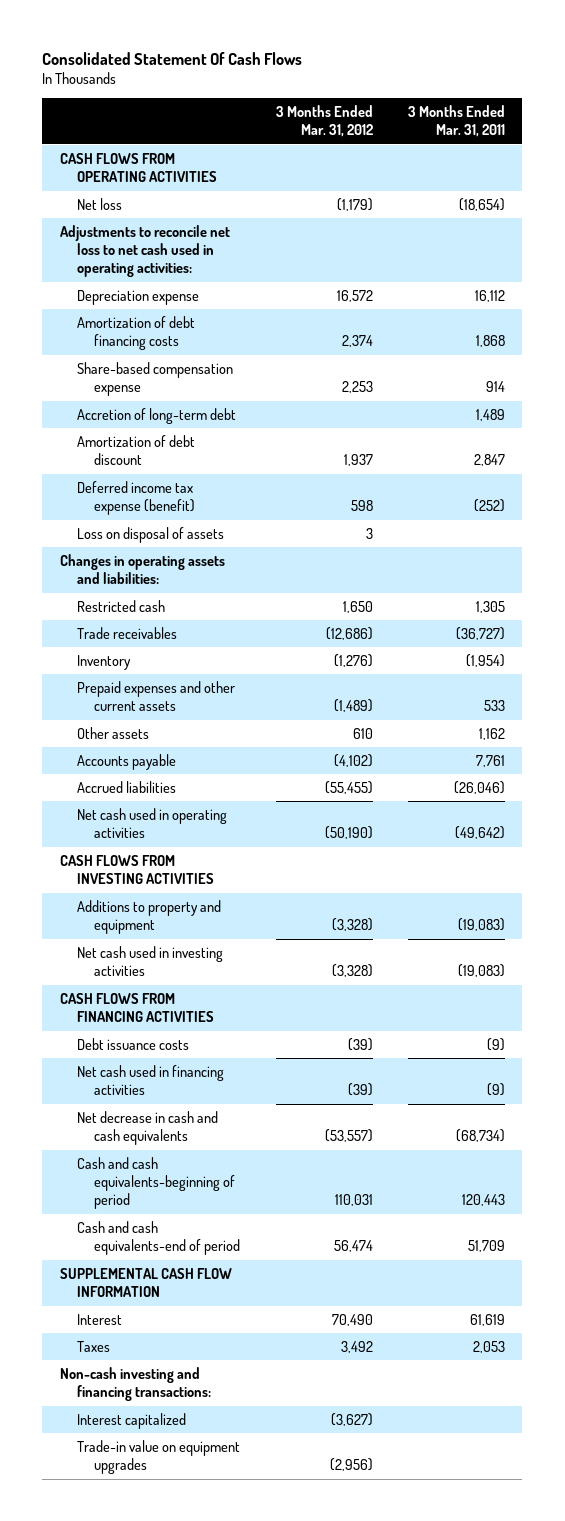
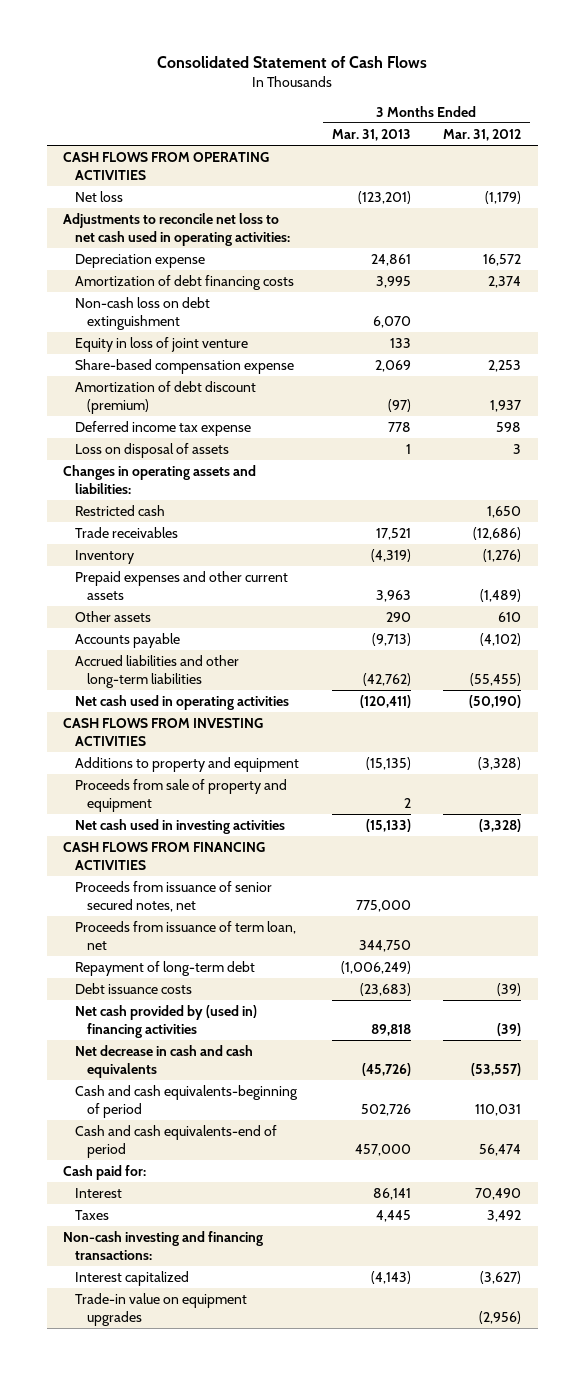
[42,51,303,65] Consolidated Statement Of Cash Flows -> [157,56,428,69] Consolidated Statement of Cash Flows
[407,104,505,138] 3 Months Ended Mar. 31, 2011 -> none
none -> [331,128,411,141] Mar. 31, 2013
none -> [74,296,210,330] Non-cash loss on debt extinguishment
none -> [74,336,248,352] Equity in loss of joint venture
[77,407,237,424] Accretion of long-term debt -> none
[77,434,196,466] Amortization of debt discount -> [74,380,256,414] Amortization of debt discount (premium)
[77,480,196,516] Deferred income tax expense (benefit) -> [74,420,251,436] Deferred income tax expense
[77,780,177,793] Accrued liabilities -> [74,654,239,688] Accrued liabilities and other long-term liabilities
none -> [74,778,287,812] Proceeds from sale of property and equipment
none -> [74,880,272,912] Proceeds from issuance of senior secured notes, net
none -> [74,920,296,950] Proceeds from issuance of term loan, net
none -> [74,960,255,976] Repayment of long-term debt
[77,1064,225,1096] Net cash used in financing activities -> [74,1004,257,1038] Net cash provided by (used in) financing activities
[59,1267,232,1298] SUPPLEMENTAL CASH FLOW INFORMATION -> none
none -> [63,1164,147,1180] Cash paid for:

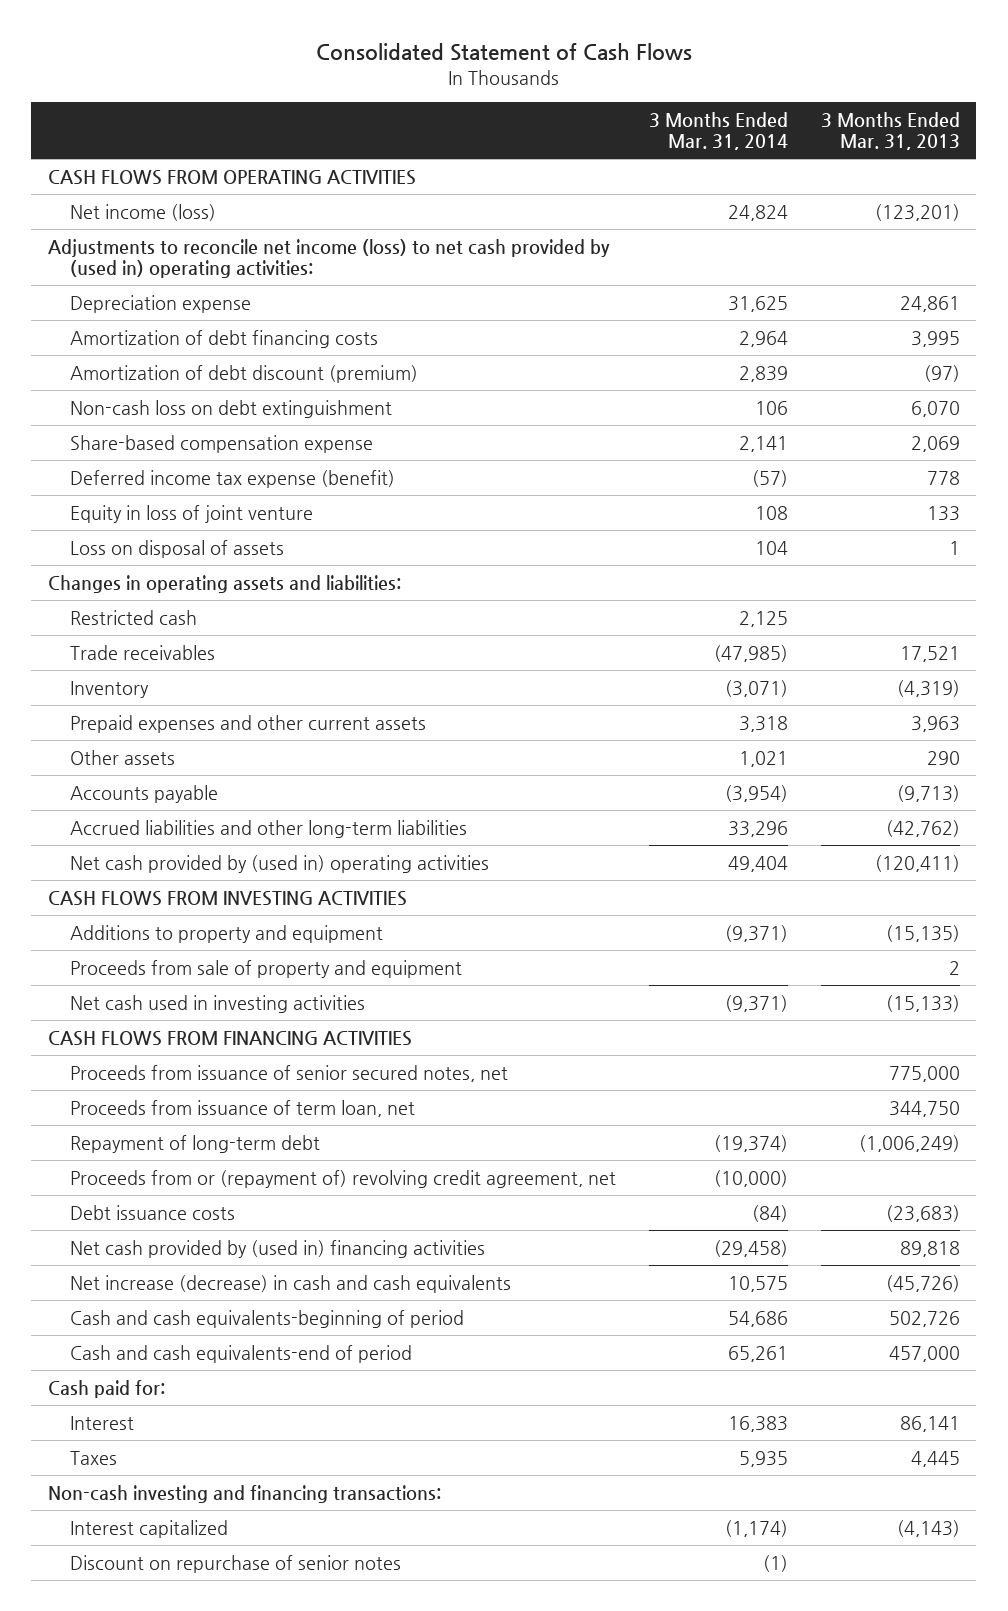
[443,128,522,141] Mar. 31, 2012 -> none
none -> [649,111,789,151] 3 Months Ended Mar. 31, 2014
[74,190,123,202] Net loss -> [70,203,217,221] Net income (loss)
[63,212,290,246] Adjustments to reconcile net loss to net cash used in operating activities: -> [47,238,610,279] Adjustments to reconcile net income (loss) to net cash provided by (used in) operating activities:
[74,380,256,414] Amortization of debt discount (premium) -> [70,364,419,383] Amortization of debt discount (premium)
[74,420,251,436] Deferred income tax expense -> [70,469,396,488] Deferred income tax expense (benefit)
[74,336,248,352] Equity in loss of joint venture -> [70,504,314,523] Equity in loss of joint venture
[74,694,289,710] Net cash used in operating activities -> [70,854,490,873] Net cash provided by (used in) operating activities
none -> [70,1169,617,1188] Proceeds from or (repayment of) revolving credit agreement, net
[74,1044,253,1078] Net decrease in cash and cash equivalents -> [70,1274,512,1293] Net increase (decrease) in cash and cash equivalents
[74,1292,247,1326] Trade-in value on equipment upgrades -> none
none -> [70,1554,402,1573] Discount on repurchase of senior notes

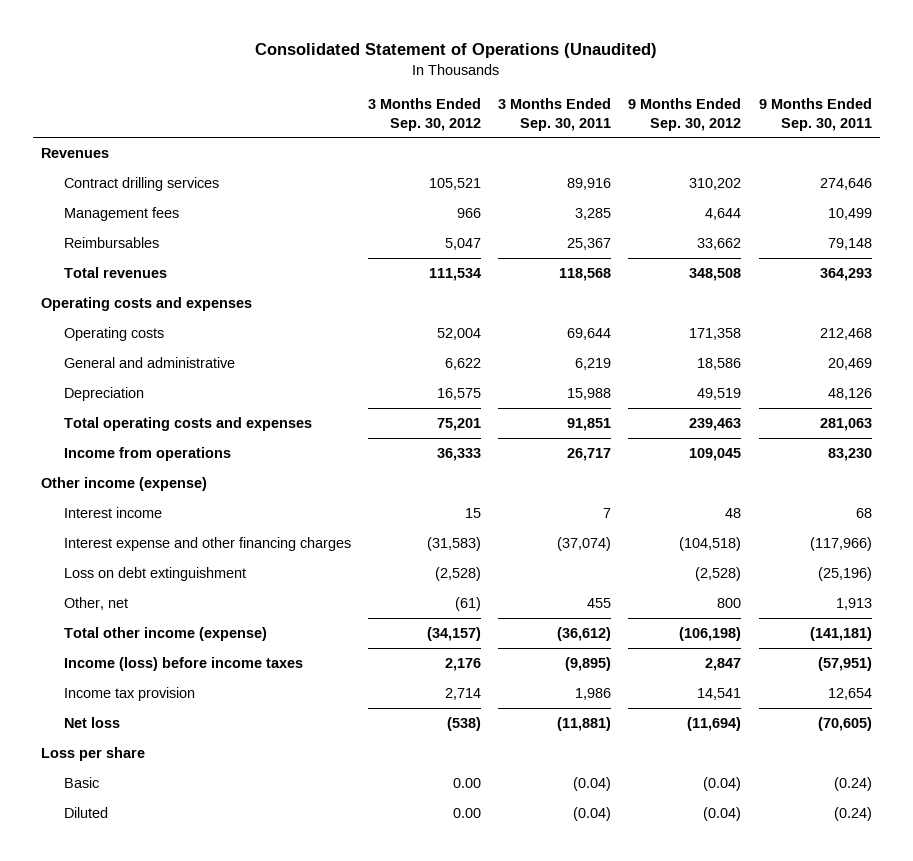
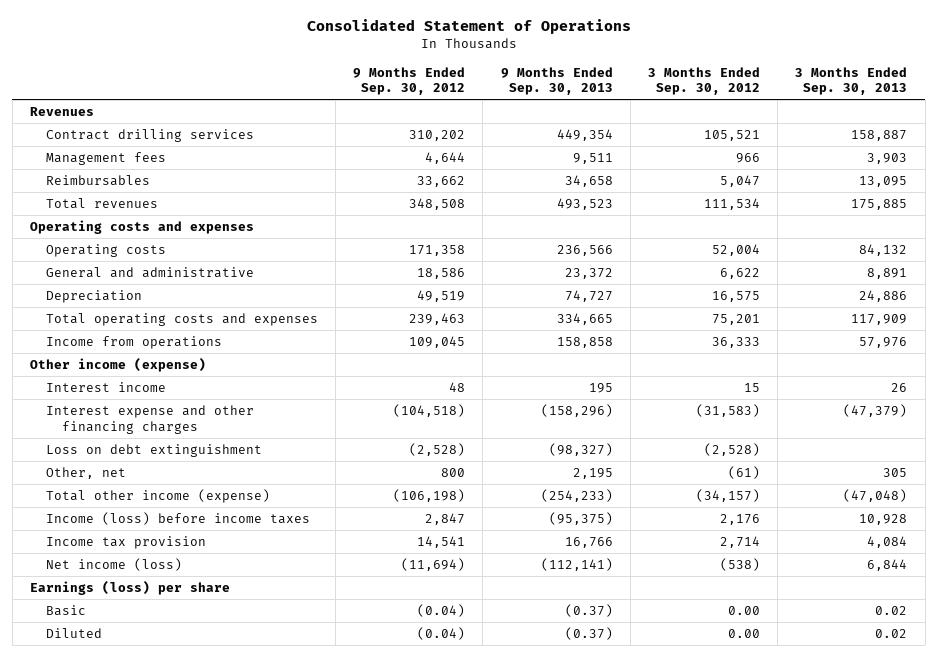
[255,43,658,59] Consolidated Statement of Operations (Unaudited) -> [306,19,631,35] Consolidated Statement of Operations
[498,98,612,131] 3 Months Ended Sep. 30, 2011 -> none
[758,98,872,131] 9 Months Ended Sep. 30, 2011 -> none
none -> [500,66,613,96] 9 Months Ended Sep. 30, 2013
none -> [795,66,908,96] 3 Months Ended Sep. 30, 2013
[64,716,121,728] Net loss -> [45,557,182,571] Net income (loss)
[41,746,146,761] Loss per share -> [29,580,230,595] Earnings (loss) per share

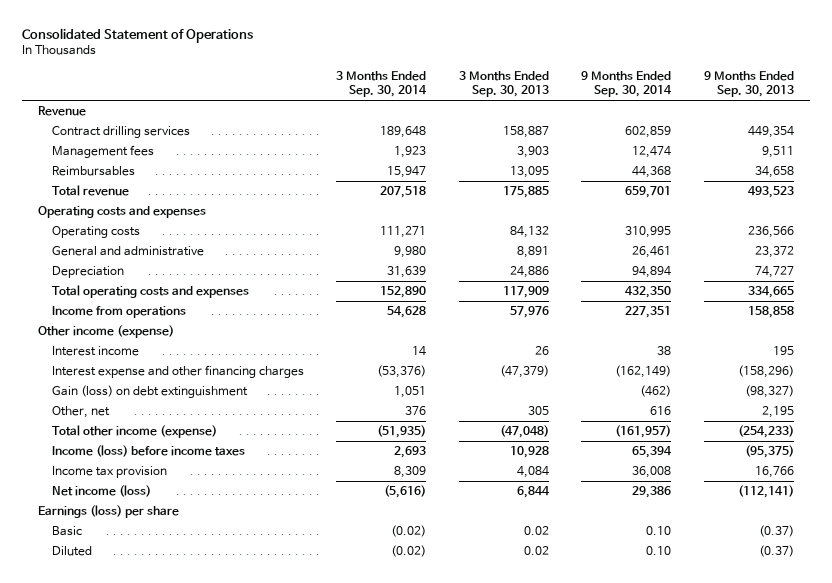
[353,66,466,96] 9 Months Ended Sep. 30, 2012 -> none
[648,66,761,96] 3 Months Ended Sep. 30, 2012 -> none
none -> [336,70,428,98] 3 Months Ended Sep. 30, 2014
none -> [581,70,673,98] 9 Months Ended Sep. 30, 2014
[29,106,94,116] Revenues -> [37,106,86,117] Revenue
[45,197,158,209] Total revenues -> [51,185,129,197] Total revenue
[45,443,262,457] Loss on debt extinguishment -> [51,385,248,399] Gain (loss) on debt extinguishment

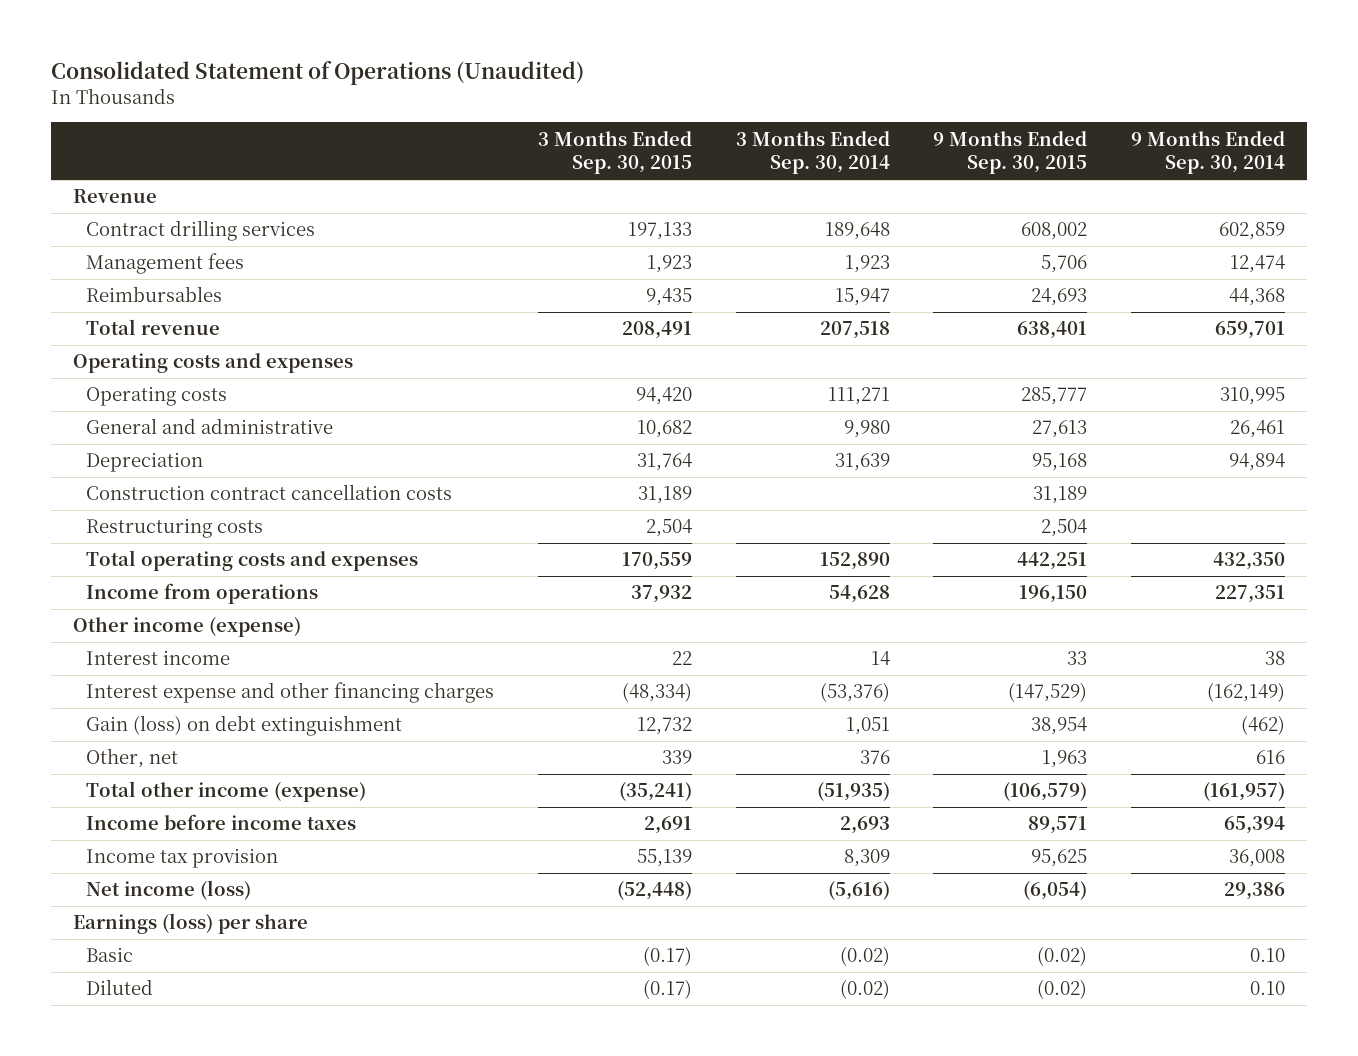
[21,28,253,44] Consolidated Statement of Operations -> [51,61,585,86] Consolidated Statement of Operations (Unaudited)
[458,70,549,98] 3 Months Ended Sep. 30, 2013 -> none
[703,70,794,98] 9 Months Ended Sep. 30, 2013 -> none
none -> [538,130,693,175] 3 Months Ended Sep. 30, 2015
none -> [933,130,1088,175] 9 Months Ended Sep. 30, 2015
none -> [86,484,453,501] Construction contract cancellation costs
none -> [86,518,264,539] Restructuring costs
[51,445,245,458] Income (loss) before income taxes -> [86,814,357,831] Income before income taxes

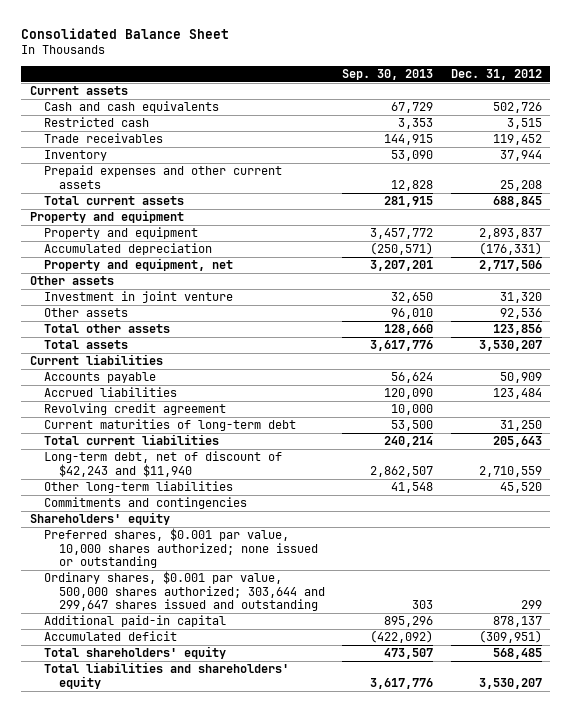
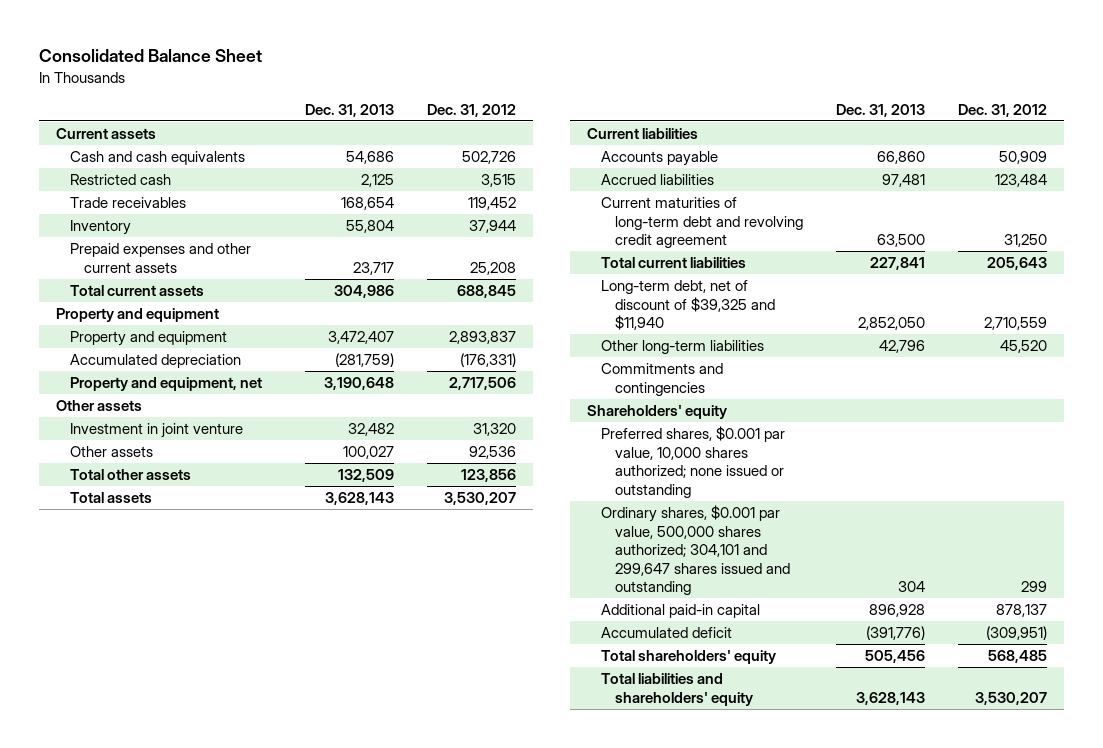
[342,68,434,80] Sep. 30, 2013 -> none
none -> [304,103,394,117] Dec. 31, 2013
[44,403,227,416] Revolving credit agreement -> none
[44,419,297,432] Current maturities of long-term debt -> [600,196,803,249] Current maturities of long-term debt and revolving credit agreement
[44,451,283,477] Long-term debt, net of discount of $42,243 and $11,940 -> [600,279,775,331] Long-term debt, net of discount of $39,325 and $11,940
[44,571,325,611] Ordinary shares, $0.001 par value, 500,000 shares authorized; 303,644 and 299,647 shares issued and outstanding -> [600,504,790,596] Ordinary shares, $0.001 par value, 500,000 shares authorized; 304,101 and 299,647 shares issued and outstanding

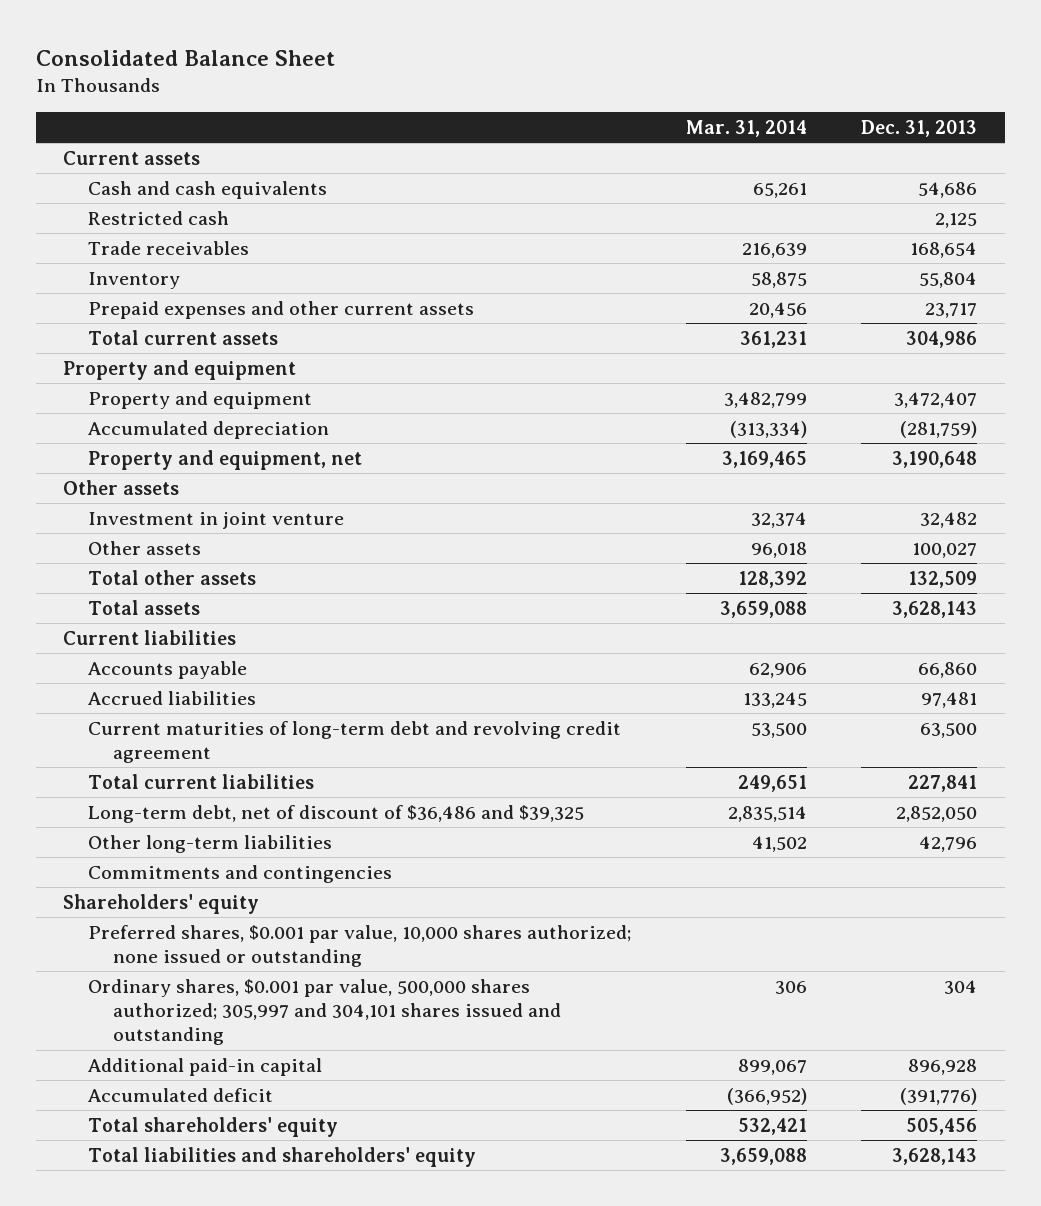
[427,103,517,117] Dec. 31, 2012 -> none
none -> [685,119,807,137] Mar. 31, 2014
[600,279,775,331] Long-term debt, net of discount of $39,325 and $11,940 -> [87,804,584,823] Long-term debt, net of discount of $36,486 and $39,325
[600,504,790,596] Ordinary shares, $0.001 par value, 500,000 shares authorized; 304,101 and 299,647 shares issued and outstanding -> [87,978,561,1046] Ordinary shares, $0.001 par value, 500,000 shares authorized; 305,997 and 304,101 shares issued and outstanding

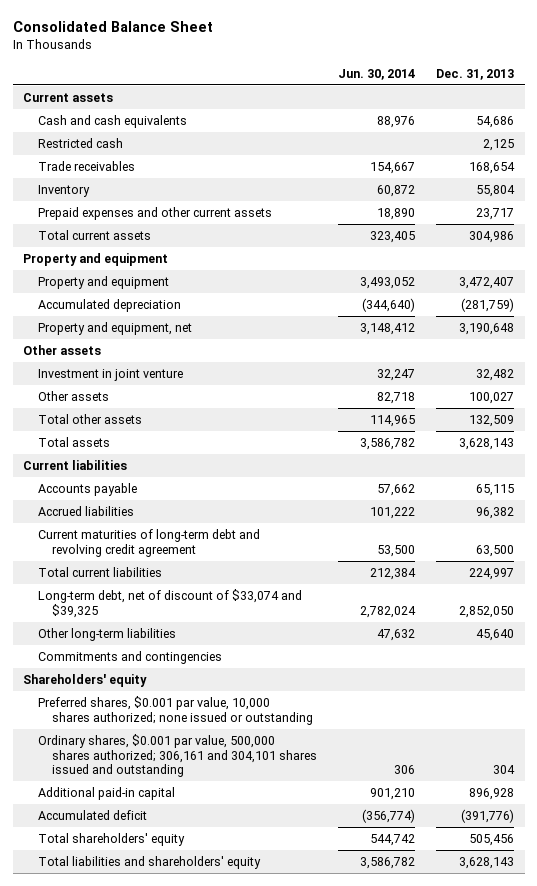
[685,119,807,137] Mar. 31, 2014 -> none
none -> [338,68,416,80] Jun. 30, 2014
[918,661,978,678] 66,860 -> [476,483,515,496] 65,115
[921,691,978,708] 97,481 -> [476,506,515,519] 96,382
[908,774,978,792] 227,841 -> [469,567,515,580] 224,997
[87,804,584,823] Long-term debt, net of discount of $36,486 and $39,325 -> [37,588,302,618] Long-term debt, net of discount of $33,074 and $39,325
[919,835,978,852] 42,796 -> [476,628,515,641] 45,640
[87,978,561,1046] Ordinary shares, $0.001 par value, 500,000 shares authorized; 305,997 and 304,101 shares issued and outstanding -> [37,733,318,778] Ordinary shares, $0.001 par value, 500,000 shares authorized; 306,161 and 304,101 shares issued and outstanding

